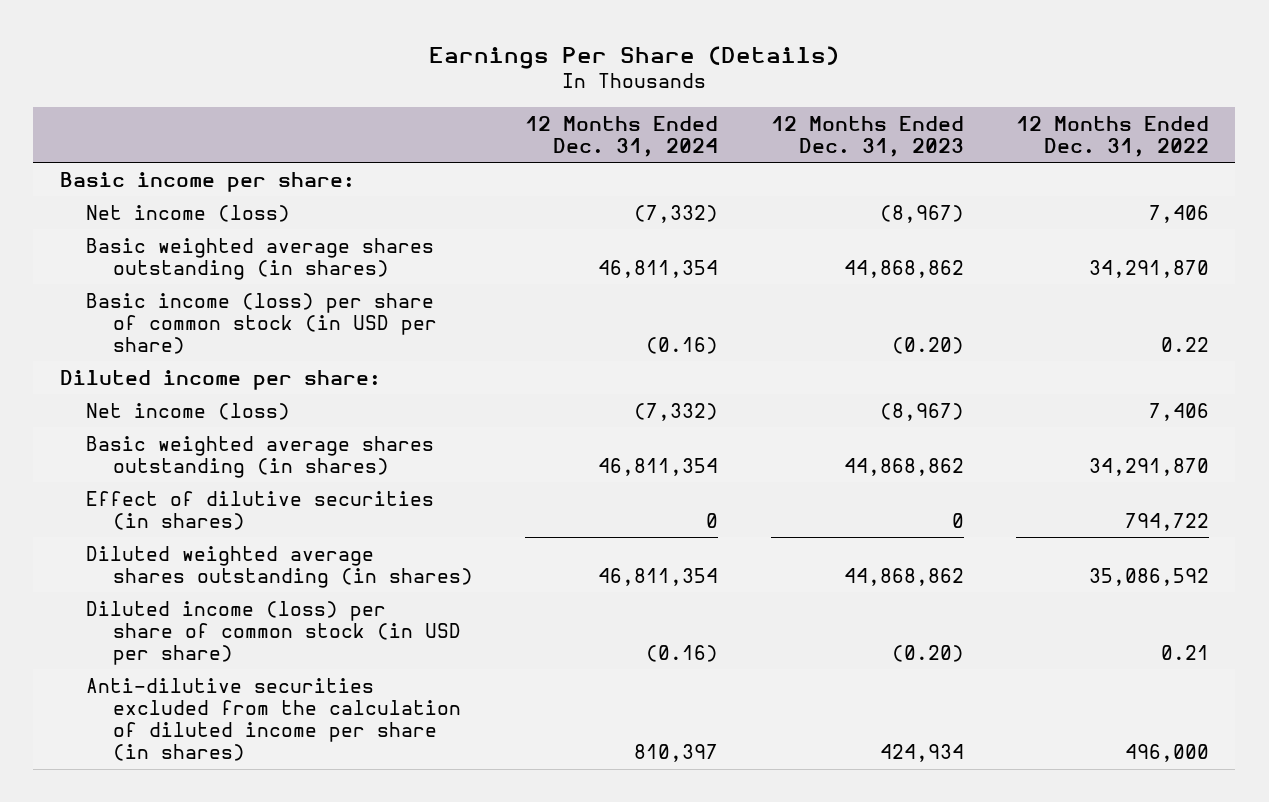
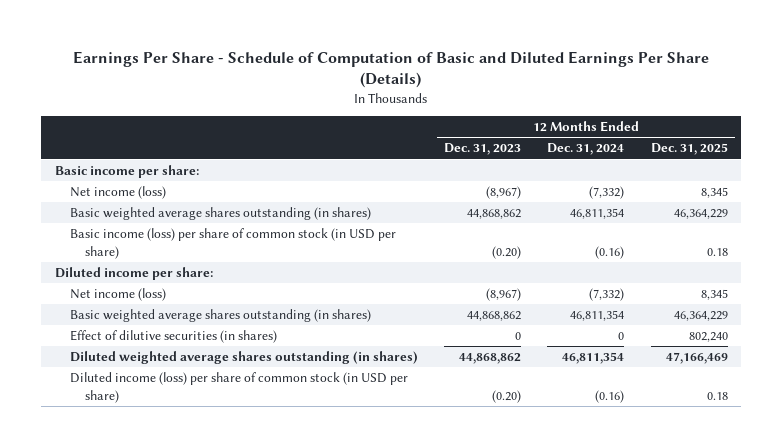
[429,45,840,69] Earnings Per Share (Details) -> [73,50,710,89] Earnings Per Share - Schedule of Computation of Basic and Diluted Earnings Per Share (Details)
[1016,115,1210,157] 12 Months Ended Dec. 31, 2022 -> none
none -> [650,143,728,156] Dec. 31, 2025
[86,677,462,762] Anti-dilutive securities excluded from the calculation of diluted income per share (in shares) -> none

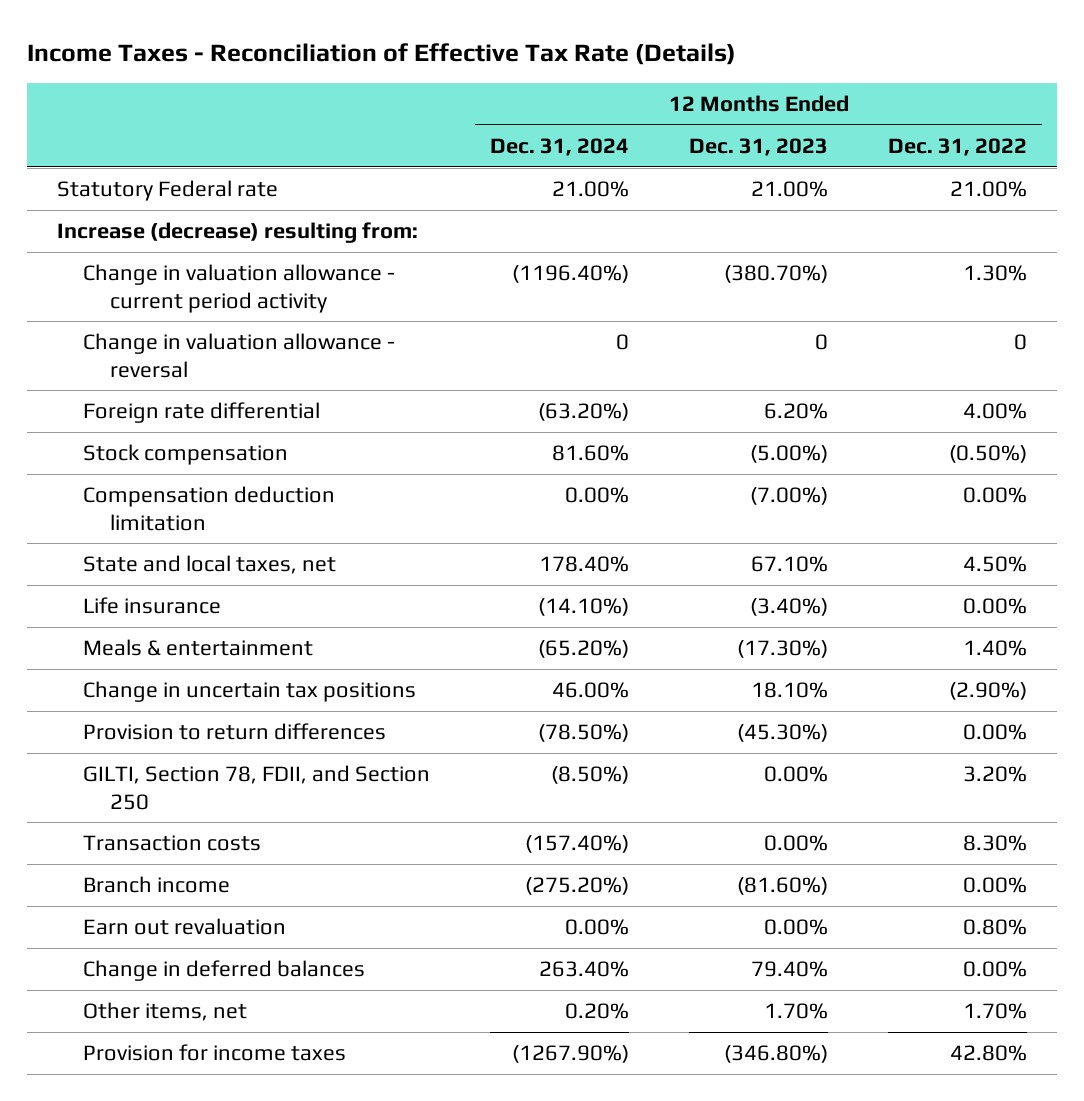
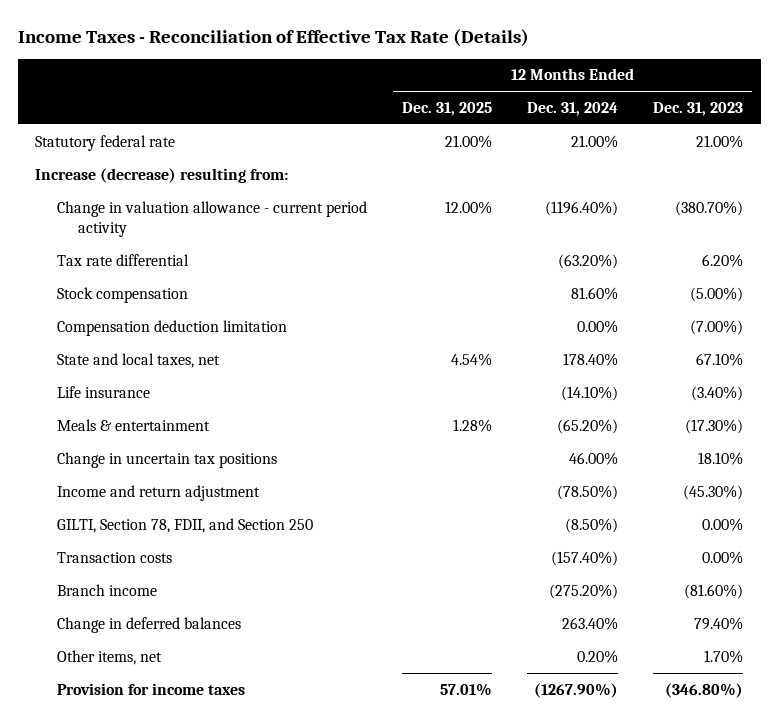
[888,137,1028,156] Dec. 31, 2022 -> none
none -> [402,102,493,117] Dec. 31, 2025
[56,180,278,202] Statutory Federal rate -> [35,134,176,151] Statutory federal rate
[83,333,396,378] Change in valuation allowance - reversal -> none
[83,402,321,424] Foreign rate differential -> [56,253,189,266] Tax rate differential
[83,723,387,741] Provision to return differences -> [56,484,260,501] Income and return adjustment
[83,918,287,936] Earn out revaluation -> none

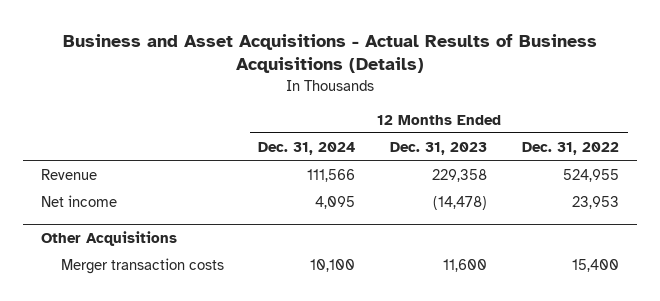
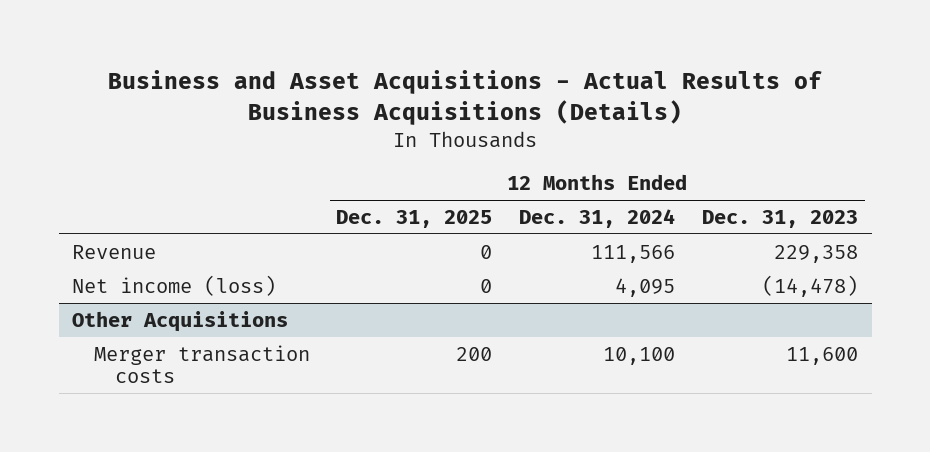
[522,141,620,155] Dec. 31, 2022 -> none
none -> [336,209,493,228] Dec. 31, 2025
[40,194,117,207] Net income -> [72,274,277,296] Net income (loss)

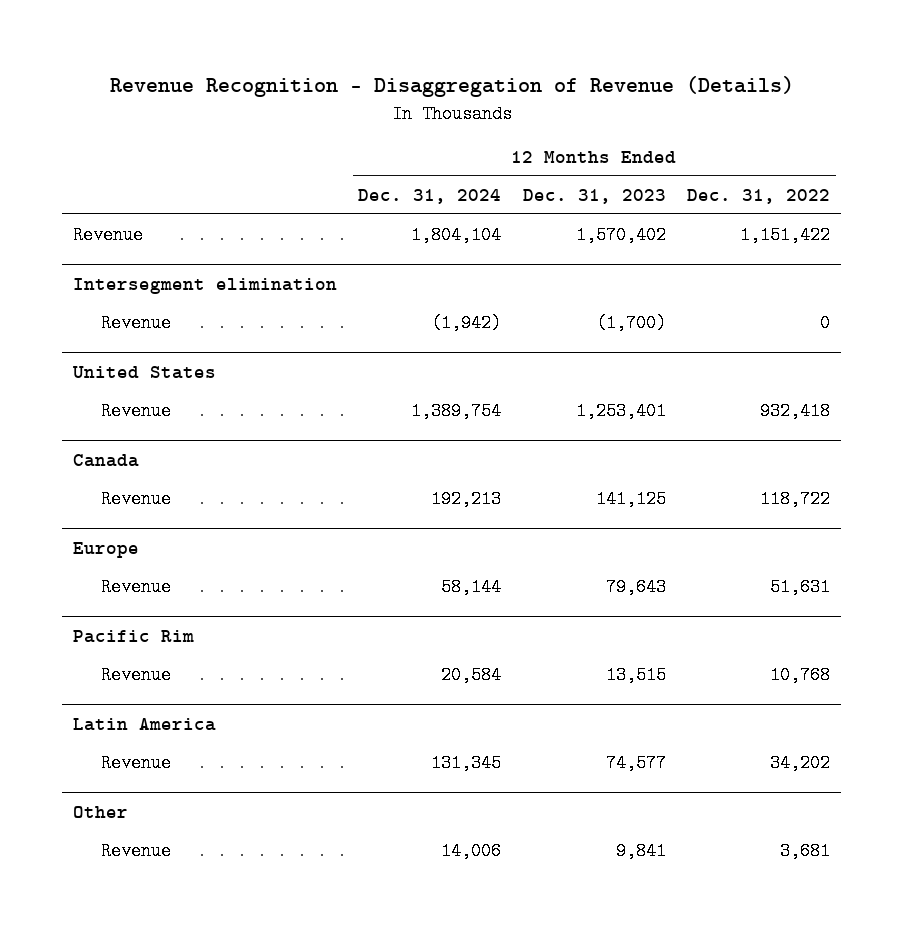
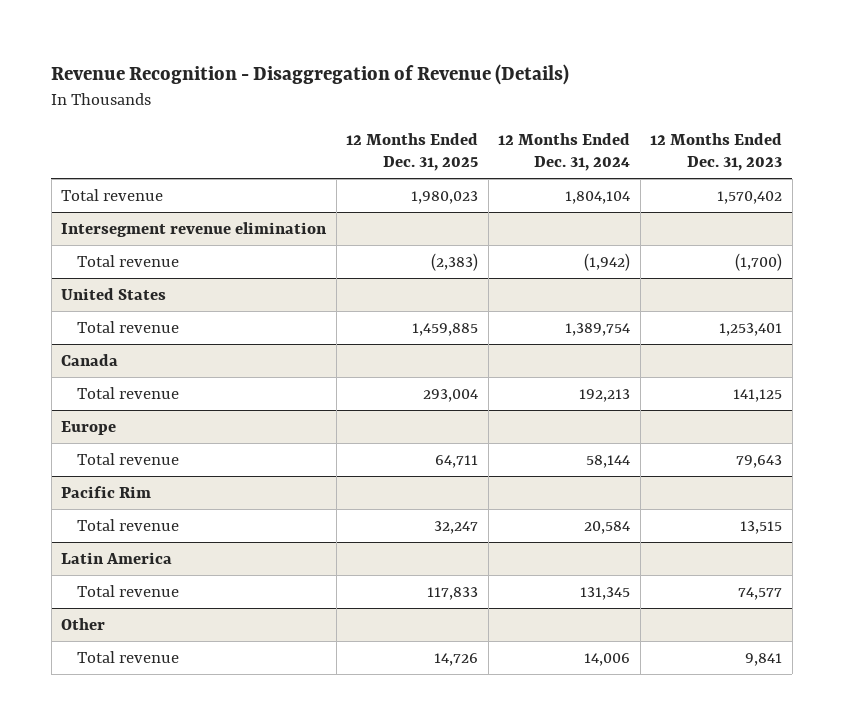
[687,188,831,204] Dec. 31, 2022 -> none
none -> [346,132,479,172] 12 Months Ended Dec. 31, 2025
[72,225,143,244] Revenue -> [61,188,164,201] Total revenue
[72,277,337,294] Intersegment elimination -> [61,221,328,237] Intersegment revenue elimination
[101,313,172,332] Revenue -> [76,254,179,267] Total revenue
[101,401,172,420] Revenue -> [76,320,179,333] Total revenue
[101,489,172,508] Revenue -> [76,386,179,399] Total revenue
[101,577,172,596] Revenue -> [76,452,179,465] Total revenue
[101,665,172,684] Revenue -> [76,518,179,531] Total revenue
[101,753,172,772] Revenue -> [76,584,179,597] Total revenue
[101,841,172,860] Revenue -> [76,650,179,663] Total revenue

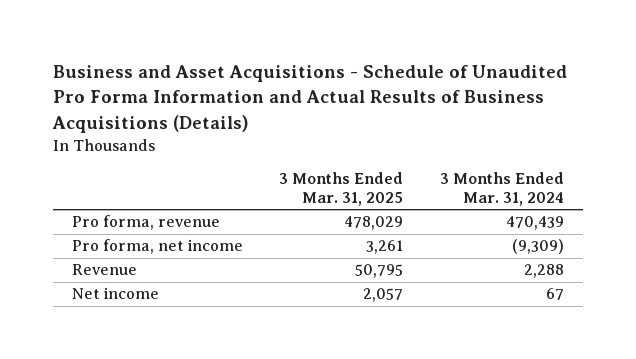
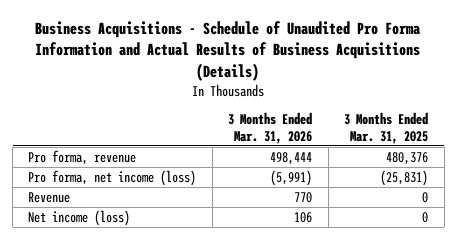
[52,65,568,133] Business and Asset Acquisitions - Schedule of Unaudited Pro Forma Information and Actual Results of Business Acquisitions (Details) -> [35,21,422,81] Business Acquisitions - Schedule of Unaudited Pro Forma Information and Actual Results of Business Acquisitions (Details)
[440,172,565,207] 3 Months Ended Mar. 31, 2024 -> none
none -> [228,112,313,144] 3 Months Ended Mar. 31, 2026
[344,216,404,231] 478,029 -> [386,151,429,165] 480,376
[71,239,243,255] Pro forma, net income -> [28,169,197,186] Pro forma, net income (loss)
[366,240,404,255] 3,261 -> [380,169,429,186] (25,831)
[355,264,404,279] 50,795 -> [422,191,429,203] 0
[71,287,159,300] Net income -> [28,209,131,226] Net income (loss)
[363,288,404,303] 2,057 -> [422,211,429,223] 0

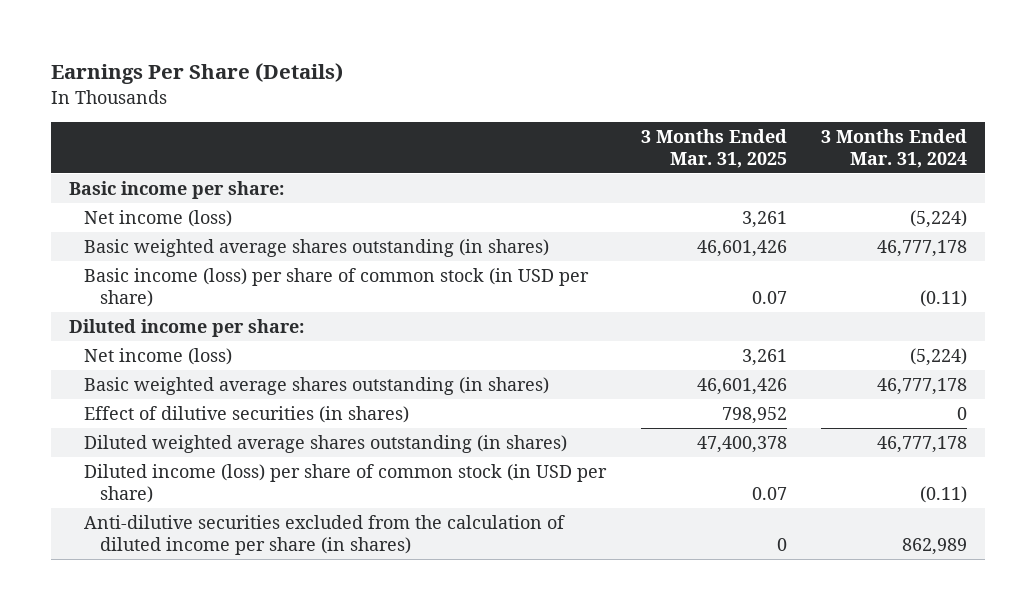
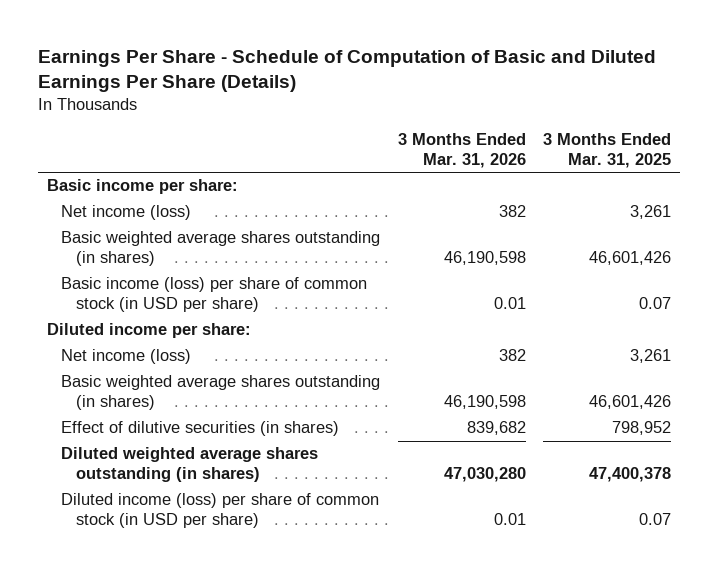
[51,63,344,85] Earnings Per Share (Details) -> [37,50,656,93] Earnings Per Share - Schedule of Computation of Basic and Diluted Earnings Per Share (Details)
[821,128,968,168] 3 Months Ended Mar. 31, 2024 -> none
none -> [397,133,526,169] 3 Months Ended Mar. 31, 2026
[84,514,566,556] Anti-dilutive securities excluded from the calculation of diluted income per share (in shares) -> none

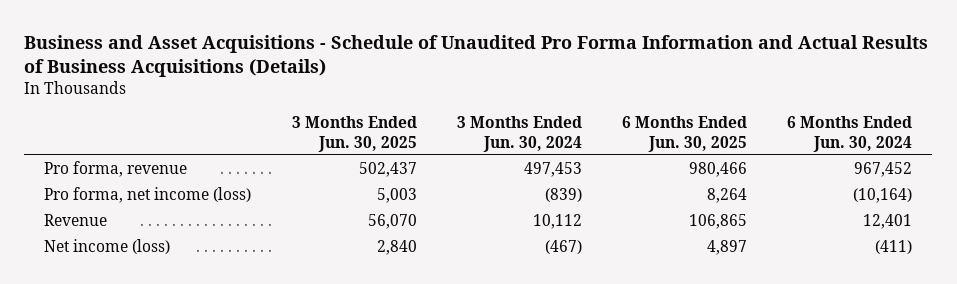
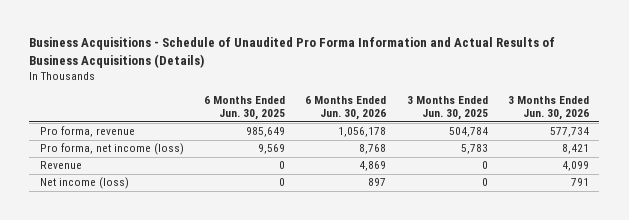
[24,34,929,78] Business and Asset Acquisitions - Schedule of Unaudited Pro Forma Information and Actual Results of Business Acquisitions (Details) -> [29,37,556,68] Business Acquisitions - Schedule of Unaudited Pro Forma Information and Actual Results of Business Acquisitions (Details)
[456,116,582,152] 3 Months Ended Jun. 30, 2024 -> none
[787,116,913,152] 6 Months Ended Jun. 30, 2024 -> none
none -> [305,95,387,121] 6 Months Ended Jun. 30, 2026
none -> [508,95,590,121] 3 Months Ended Jun. 30, 2026
[358,162,417,178] 502,437 -> [448,127,488,138] 504,784
[689,162,748,178] 980,466 -> [245,127,285,138] 985,649
[376,188,417,204] 5,003 -> [460,144,488,155] 5,783
[707,188,748,204] 8,264 -> [257,144,285,155] 9,569
[367,214,417,230] 56,070 -> [481,161,488,170] 0
[689,214,748,230] 106,865 -> [278,161,285,170] 0
[376,240,417,256] 2,840 -> [481,178,488,187] 0
[707,240,748,256] 4,897 -> [278,178,285,187] 0

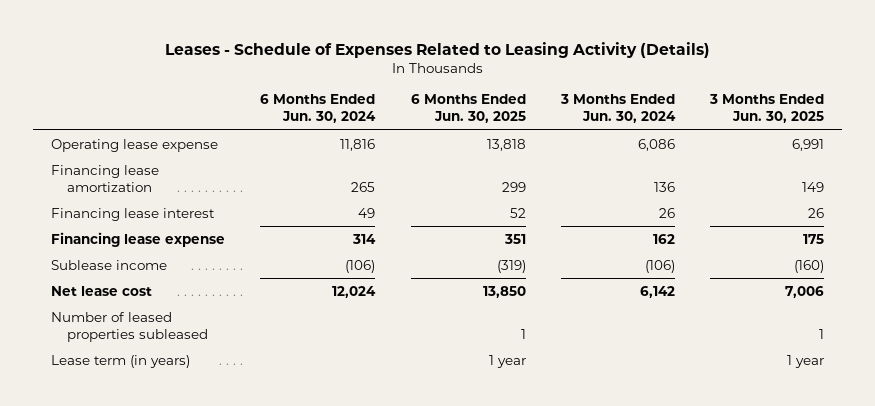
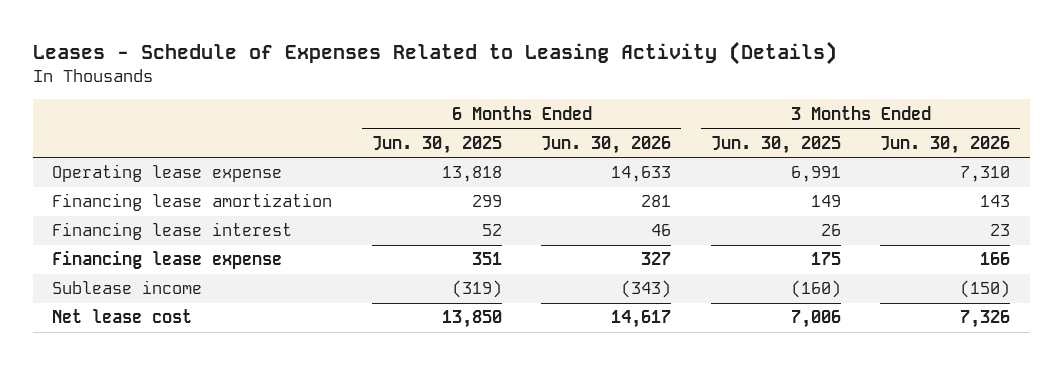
[260,94,377,124] 6 Months Ended Jun. 30, 2024 -> none
[559,94,676,124] 3 Months Ended Jun. 30, 2024 -> none
none -> [541,135,672,154] Jun. 30, 2026
none -> [880,135,1011,154] Jun. 30, 2026
[50,311,208,342] Number of leased properties subleased -> none
[50,354,190,368] Lease term (in years) -> none

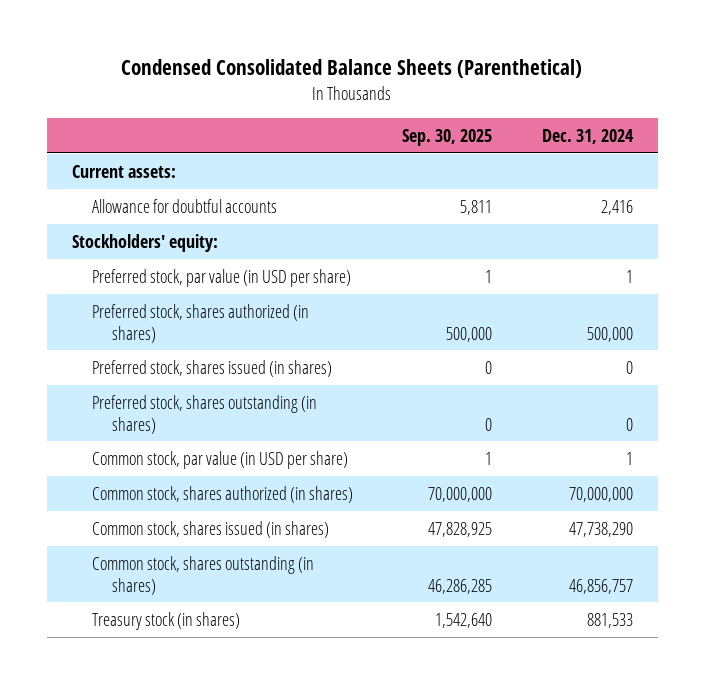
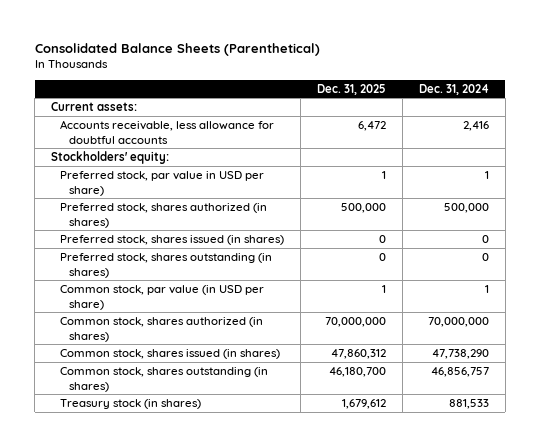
[121,59,583,79] Condensed Consolidated Balance Sheets (Parenthetical) -> [34,42,320,56] Consolidated Balance Sheets (Parenthetical)
[402,128,493,146] Sep. 30, 2025 -> none
none -> [317,83,387,95] Dec. 31, 2025
[91,198,277,213] Allowance for doubtful accounts -> [60,119,275,144] Accounts receivable, less allowance for doubtful accounts
[91,268,351,287] Preferred stock, par value (in USD per share) -> [60,170,265,196] Preferred stock, par value in USD per share)

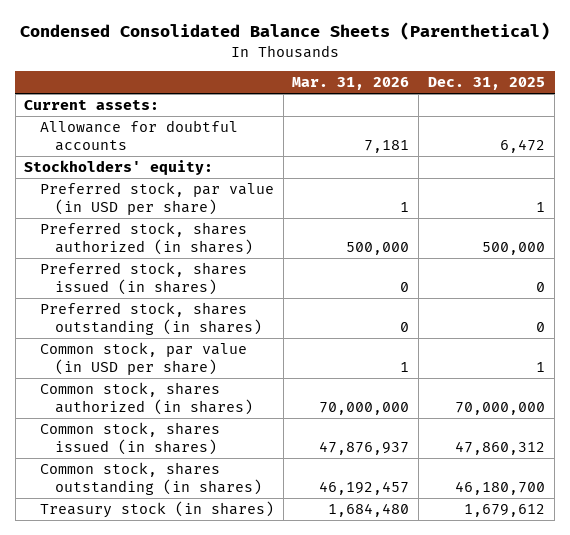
[34,42,320,56] Consolidated Balance Sheets (Parenthetical) -> [19,22,550,41] Condensed Consolidated Balance Sheets (Parenthetical)
[418,83,489,95] Dec. 31, 2024 -> none
none -> [292,77,410,91] Mar. 31, 2026
[60,119,275,144] Accounts receivable, less allowance for doubtful accounts -> [39,120,238,151] Allowance for doubtful accounts
[60,170,265,196] Preferred stock, par value in USD per share) -> [39,182,274,215] Preferred stock, par value (in USD per share)

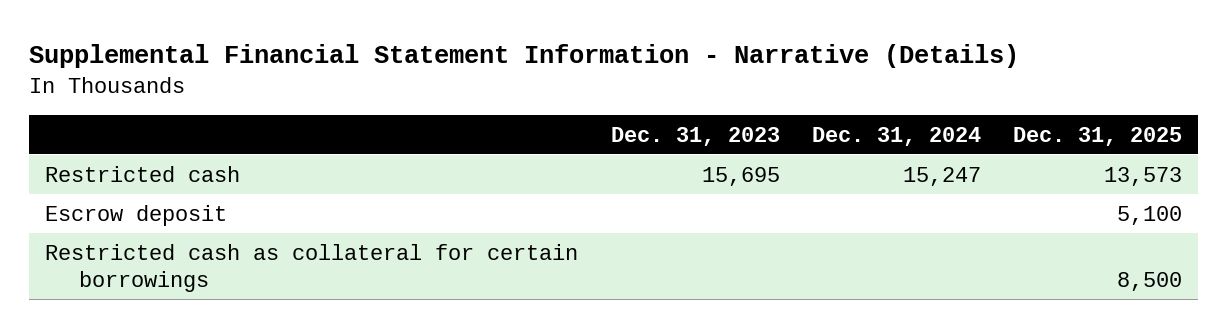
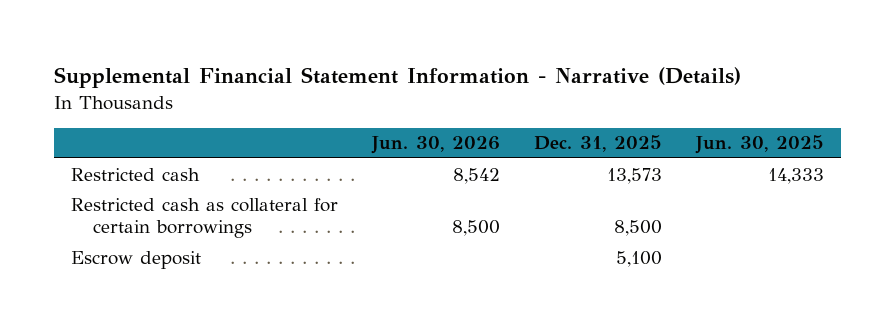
[610,126,780,146] Dec. 31, 2023 -> none
[811,126,981,146] Dec. 31, 2024 -> none
none -> [370,136,500,155] Jun. 30, 2026
none -> [694,135,824,155] Jun. 30, 2025
[45,204,228,226] Escrow deposit -> [70,250,201,269] Escrow deposit

